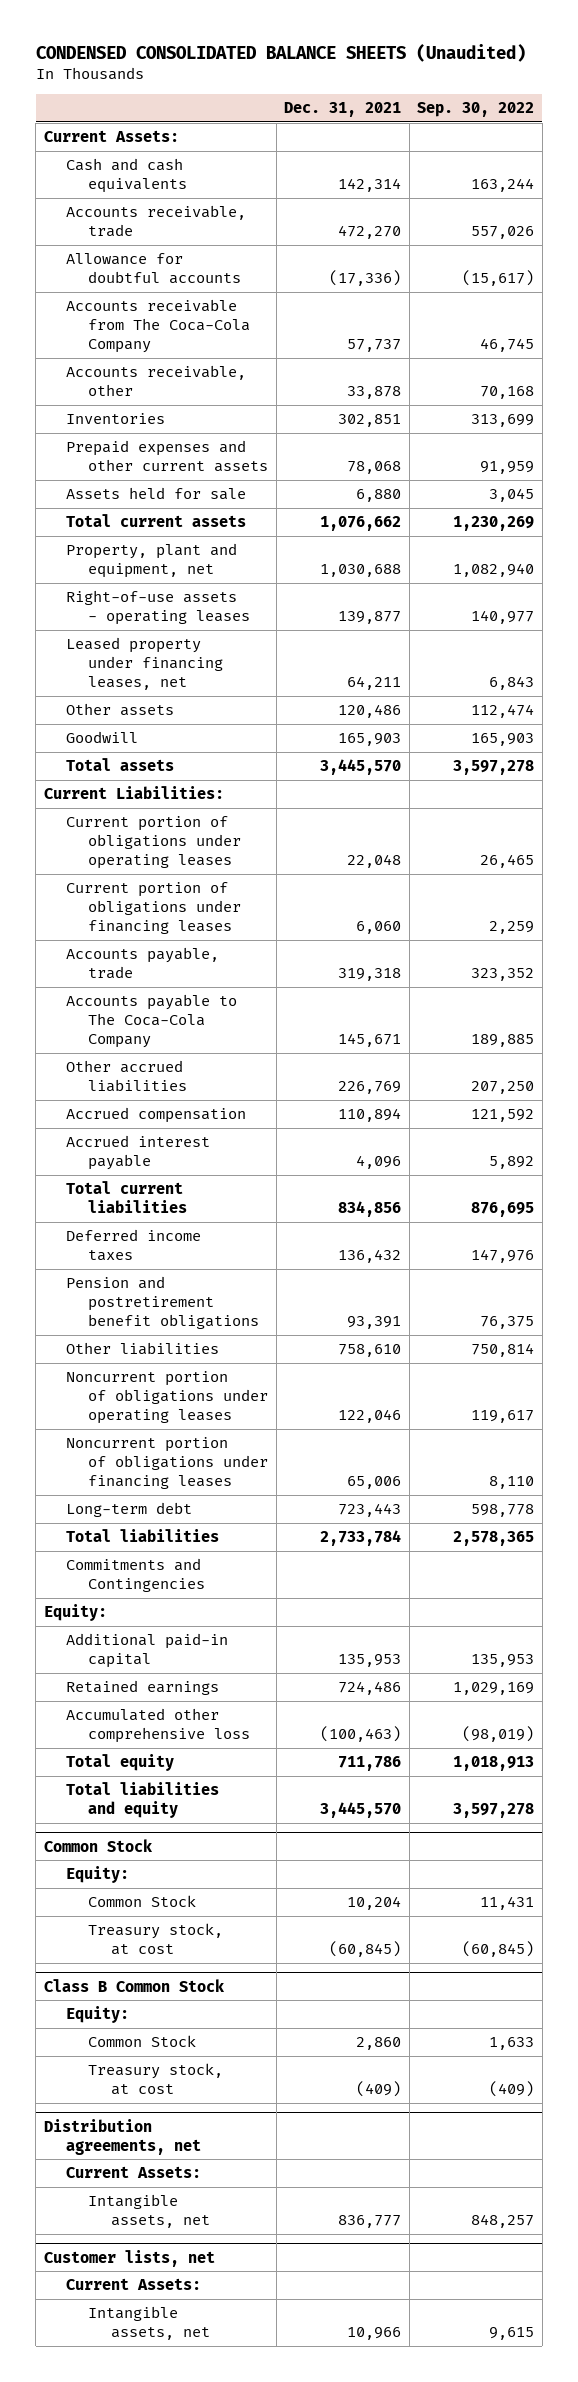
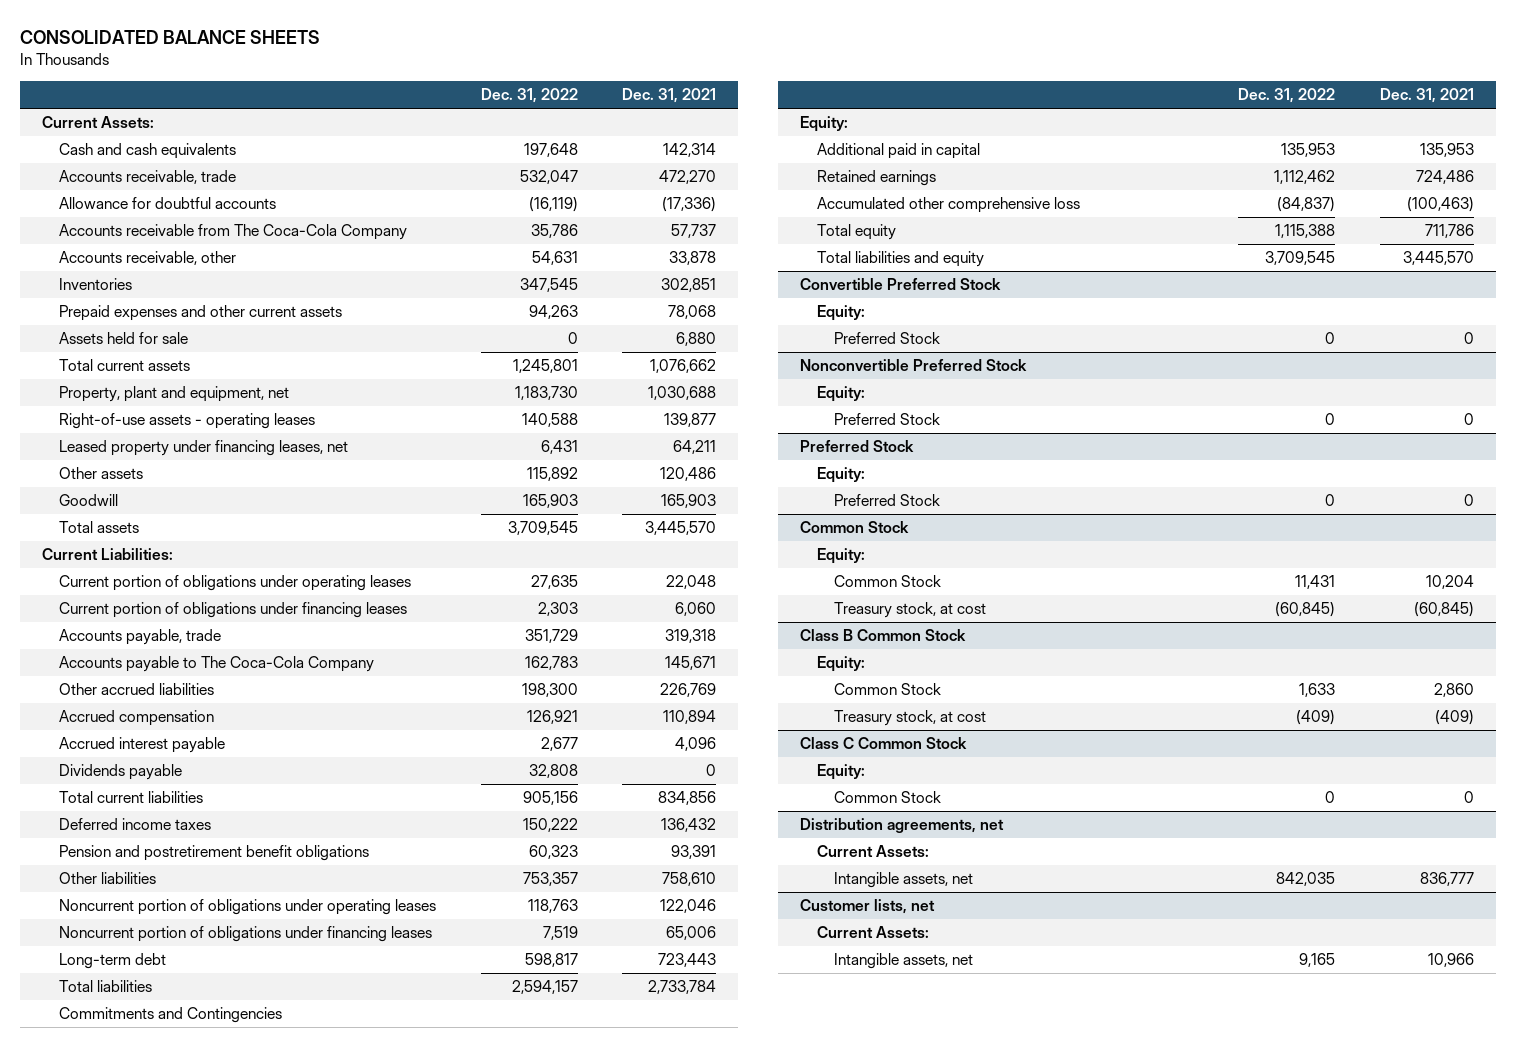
[35,43,526,62] CONDENSED CONSOLIDATED BALANCE SHEETS (Unaudited) -> [19,30,320,45] CONSOLIDATED BALANCE SHEETS
[417,102,535,118] Sep. 30, 2022 -> none
none -> [480,88,578,104] Dec. 31, 2022
none -> [59,764,183,781] Dividends payable
[66,1633,229,1669] Additional paid-in capital -> [816,143,980,160] Additional paid in capital
none -> [799,278,1001,291] Convertible Preferred Stock
none -> [816,305,865,322] Equity:
none -> [833,332,940,345] Preferred Stock
none -> [799,359,1027,372] Nonconvertible Preferred Stock
none -> [816,386,865,403] Equity:
none -> [833,413,940,426] Preferred Stock
none -> [799,440,914,453] Preferred Stock
none -> [816,467,865,484] Equity:
none -> [833,494,940,507] Preferred Stock
none -> [799,737,967,750] Class C Common Stock
none -> [816,764,865,781] Equity:
none -> [833,791,941,804] Common Stock

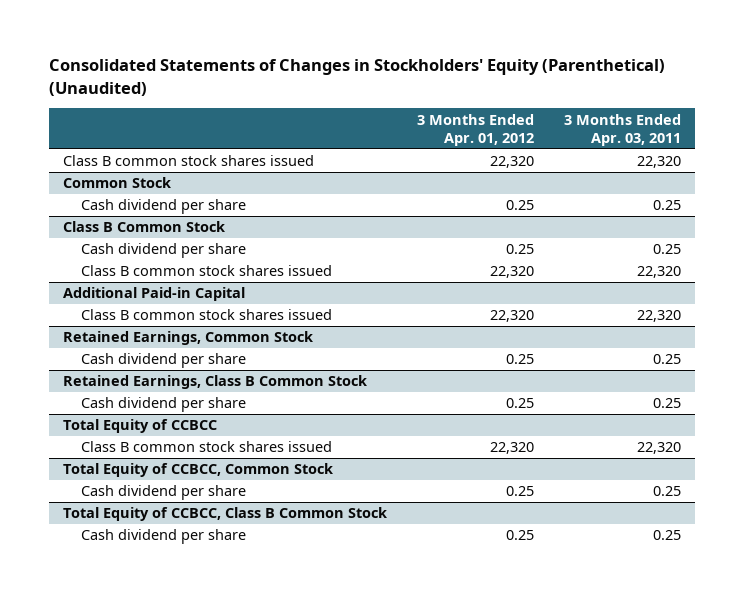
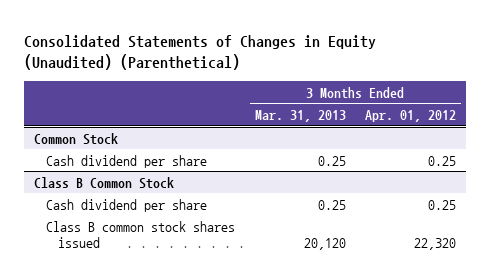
[48,59,665,96] Consolidated Statements of Changes in Stockholders' Equity (Parenthetical) (Unaudited) -> [24,34,377,71] Consolidated Statements of Changes in Equity (Unaudited) (Parenthetical)
[563,113,681,146] 3 Months Ended Apr. 03, 2011 -> none
none -> [254,109,346,122] Mar. 31, 2013
[63,155,315,167] Class B common stock shares issued -> none
[63,287,246,302] Additional Paid-in Capital -> none
[80,309,332,321] Class B common stock shares issued -> none
[63,331,314,346] Retained Earnings, Common Stock -> none
[80,353,246,369] Cash dividend per share -> none
[63,375,368,390] Retained Earnings, Class B Common Stock -> none
[80,397,246,413] Cash dividend per share -> none
[63,419,218,434] Total Equity of CCBCC -> none
[80,441,332,453] Class B common stock shares issued -> none
[63,463,334,478] Total Equity of CCBCC, Common Stock -> none
[80,485,246,501] Cash dividend per share -> none
[63,507,388,522] Total Equity of CCBCC, Class B Common Stock -> none
[80,529,246,545] Cash dividend per share -> none

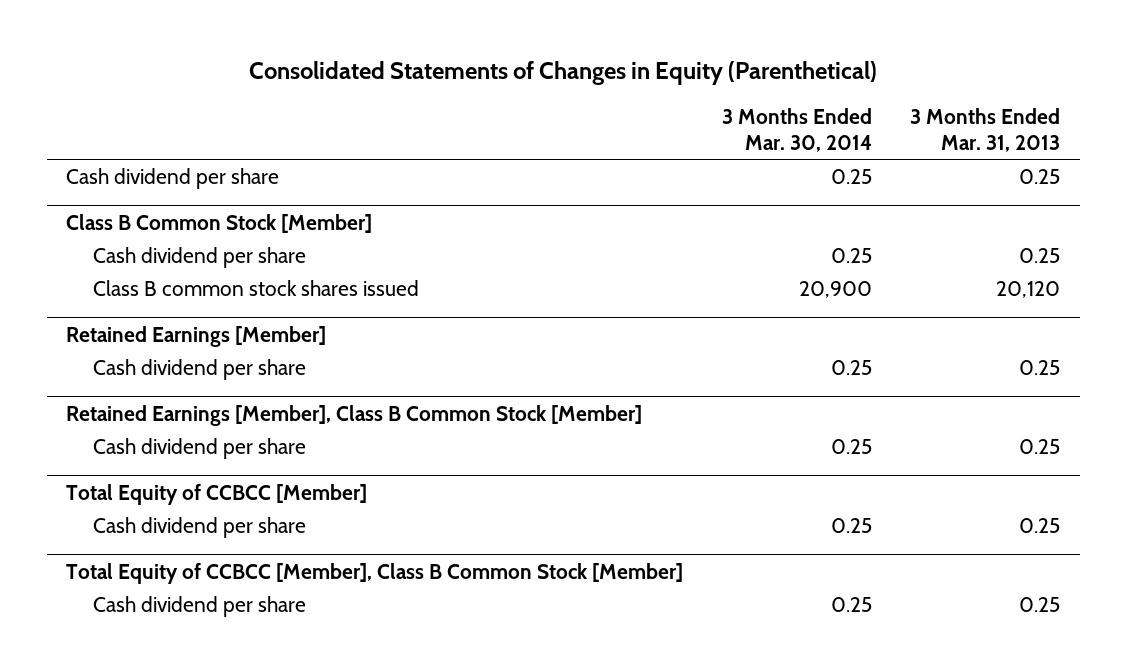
[24,34,377,71] Consolidated Statements of Changes in Equity (Unaudited) (Parenthetical) -> [249,61,878,86] Consolidated Statements of Changes in Equity (Parenthetical)
[365,109,457,122] Apr. 01, 2012 -> none
none -> [721,108,872,153] 3 Months Ended Mar. 30, 2014
[33,132,118,145] Common Stock -> none
[33,176,174,189] Class B Common Stock -> [66,213,373,233] Class B Common Stock [Member]
none -> [66,325,327,347] Retained Earnings [Member]
none -> [92,358,306,380] Cash dividend per share
none -> [66,404,643,426] Retained Earnings [Member], Class B Common Stock [Member]
none -> [92,437,306,459] Cash dividend per share
none -> [66,483,368,505] Total Equity of CCBCC [Member]
none -> [92,516,306,538] Cash dividend per share
none -> [66,562,684,584] Total Equity of CCBCC [Member], Class B Common Stock [Member]
none -> [92,595,306,617] Cash dividend per share

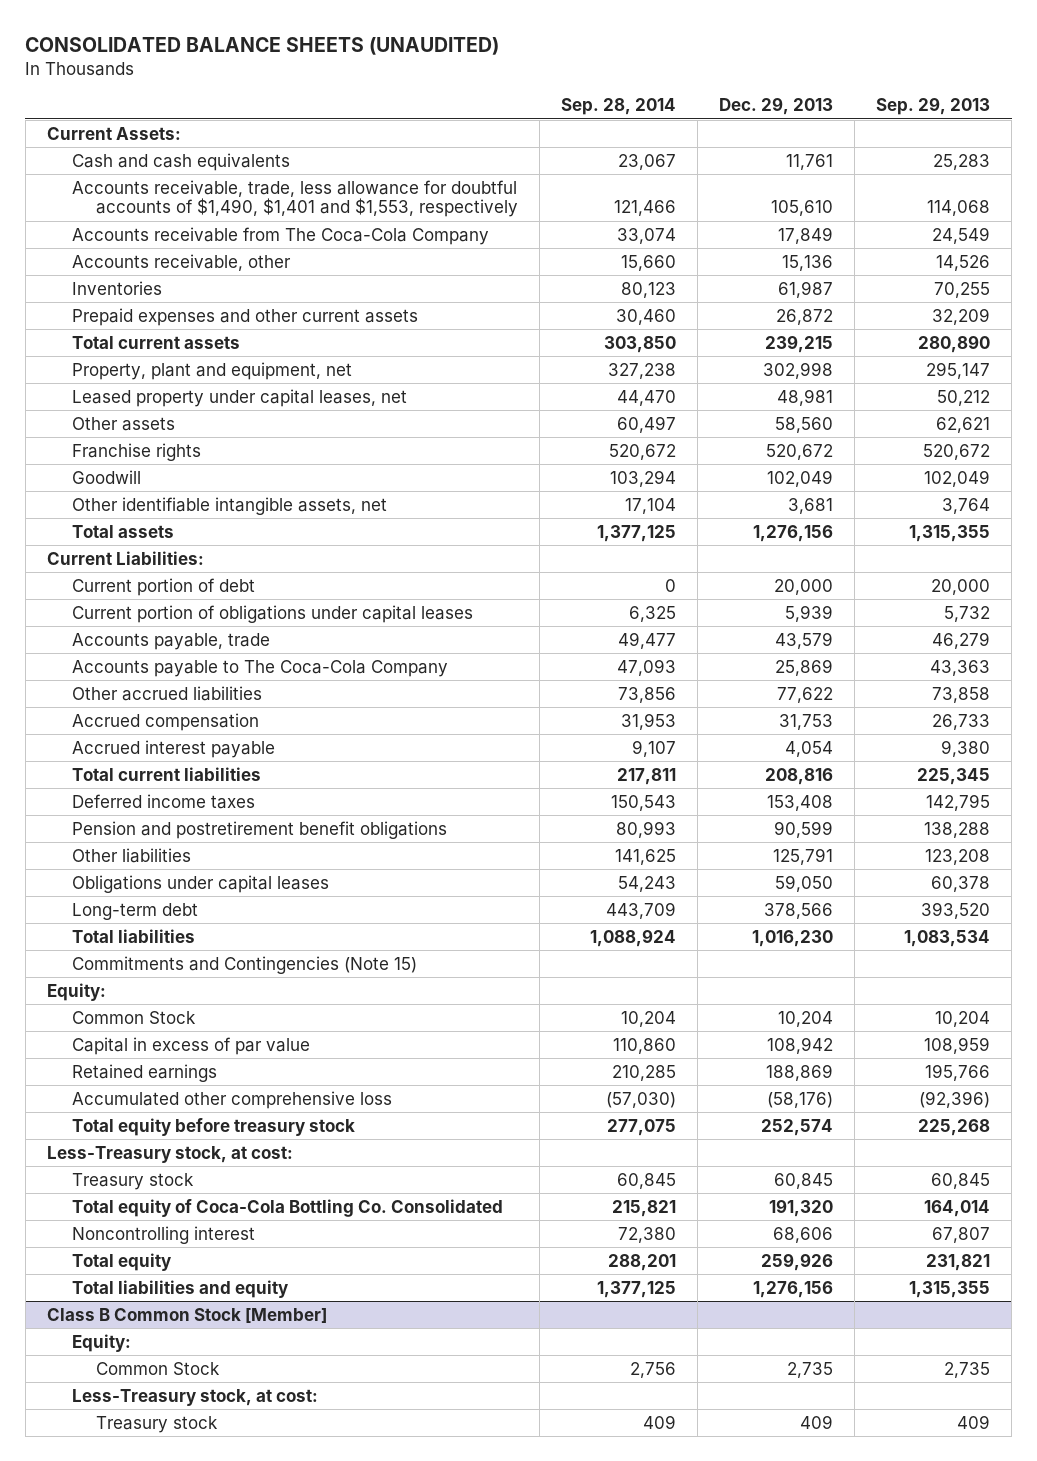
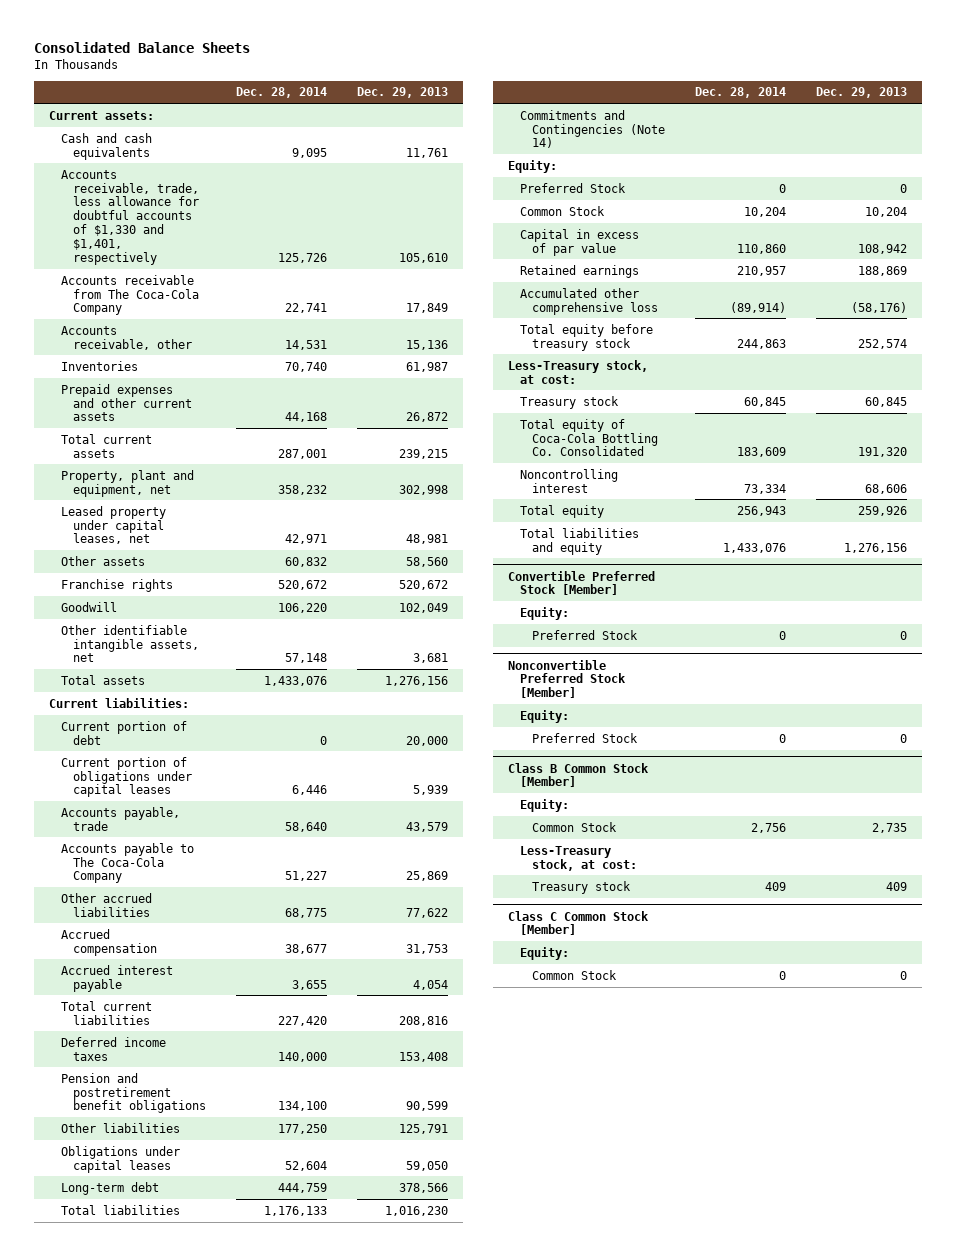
[25,36,500,55] CONSOLIDATED BALANCE SHEETS (UNAUDITED) -> [34,41,251,53] Consolidated Balance Sheets
[561,98,677,116] Sep. 28, 2014 -> none
[876,97,991,116] Sep. 29, 2013 -> none
none -> [236,87,328,99] Dec. 28, 2014
[46,126,181,140] Current Assets: -> [49,110,155,120] Current assets:
[71,179,519,218] Accounts receivable, trade, less allowance for doubtful accounts of $1,490, $1,401 and $1,553, respectively -> [61,169,199,266] Accounts receivable, trade, less allowance for doubtful accounts of $1,330 and $1,401, respectively
[46,550,204,565] Current Liabilities: -> [49,697,190,708] Current liabilities:
[71,955,417,974] Commitments and Contingencies (Note 15) -> [519,109,665,149] Commitments and Contingencies (Note 14)
none -> [519,182,626,193] Preferred Stock
none -> [508,570,656,596] Convertible Preferred Stock [Member]
none -> [519,606,569,620] Equity:
none -> [531,629,638,640] Preferred Stock
none -> [508,659,626,699] Nonconvertible Preferred Stock [Member]
none -> [519,709,569,723] Equity:
none -> [531,732,638,743] Preferred Stock
none -> [508,910,650,936] Class C Common Stock [Member]
none -> [519,946,569,960] Equity:
none -> [531,969,617,980] Common Stock

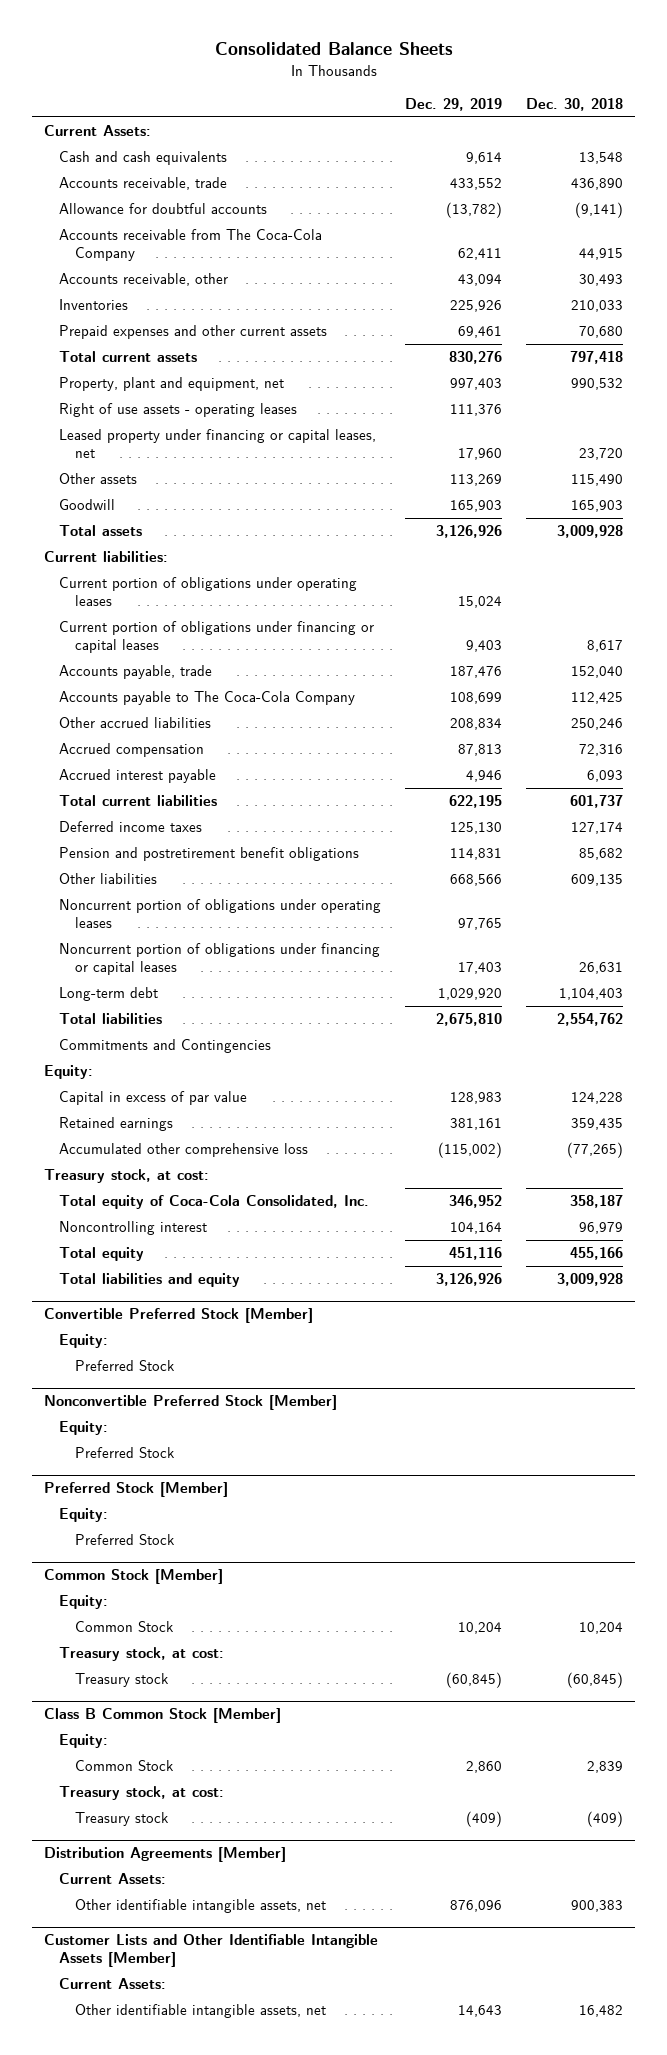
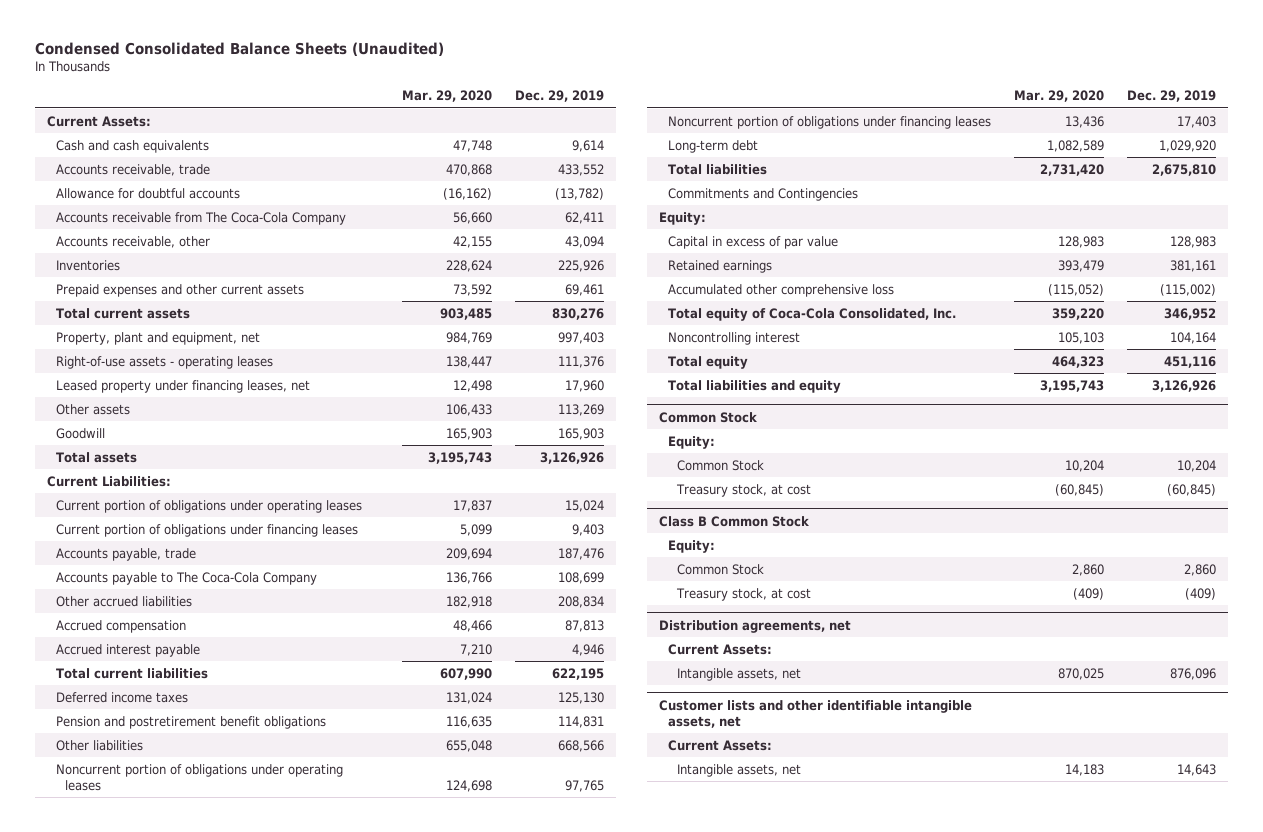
[214,42,453,56] Consolidated Balance Sheets -> [35,42,445,57] Condensed Consolidated Balance Sheets (Unaudited)
[526,98,624,112] Dec. 30, 2018 -> none
none -> [402,90,493,103] Mar. 29, 2020
[59,403,298,418] Right of use assets - operating leases -> [55,355,273,369] Right-of-use assets - operating leases
[59,429,377,459] Leased property under financing or capital leases, net -> [55,379,310,393] Leased property under financing leases, net
[43,551,168,563] Current liabilities: -> [46,475,171,487] Current Liabilities:
[59,621,375,654] Current portion of obligations under financing or capital leases -> [55,523,358,537] Current portion of obligations under financing leases
[59,943,381,976] Noncurrent portion of obligations under financing or capital leases -> [667,115,991,129] Noncurrent portion of obligations under financing leases
[43,1169,209,1184] Treasury stock, at cost: -> none
[43,1308,313,1324] Convertible Preferred Stock [Member] -> none
[59,1334,109,1349] Equity: -> none
[75,1360,176,1372] Preferred Stock -> none
[43,1395,337,1411] Nonconvertible Preferred Stock [Member] -> none
[59,1421,109,1436] Equity: -> none
[75,1447,176,1459] Preferred Stock -> none
[43,1482,228,1498] Preferred Stock [Member] -> none
[59,1508,109,1523] Equity: -> none
[75,1534,176,1546] Preferred Stock -> none
[43,1569,223,1585] Common Stock [Member] -> [658,411,757,423] Common Stock
[59,1647,225,1662] Treasury stock, at cost: -> none
[75,1673,170,1688] Treasury stock -> [675,483,811,497] Treasury stock, at cost
[43,1708,281,1724] Class B Common Stock [Member] -> [658,515,809,527] Class B Common Stock
[59,1786,225,1801] Treasury stock, at cost: -> none
[75,1812,170,1827] Treasury stock -> [675,587,811,601] Treasury stock, at cost
[43,1847,286,1863] Distribution Agreements [Member] -> [658,619,851,633] Distribution agreements, net
[75,1899,327,1914] Other identifiable intangible assets, net -> [676,667,801,681] Intangible assets, net
[43,1934,378,1968] Customer Lists and Other Identifiable Intangible Assets [Member] -> [658,699,972,728] Customer lists and other identifiable intangible assets, net
[75,2004,327,2019] Other identifiable intangible assets, net -> [676,763,801,777] Intangible assets, net

